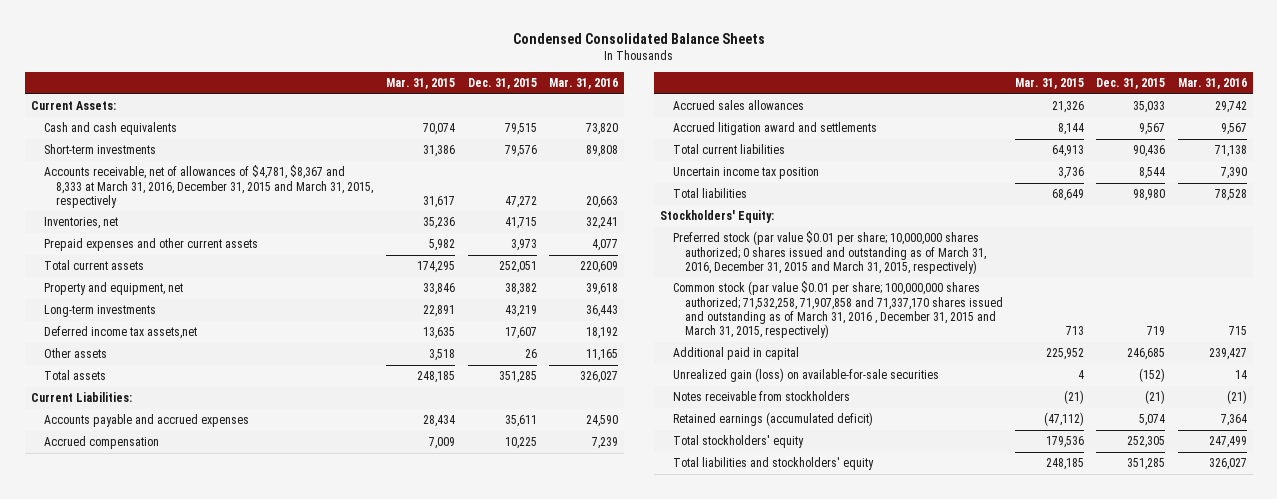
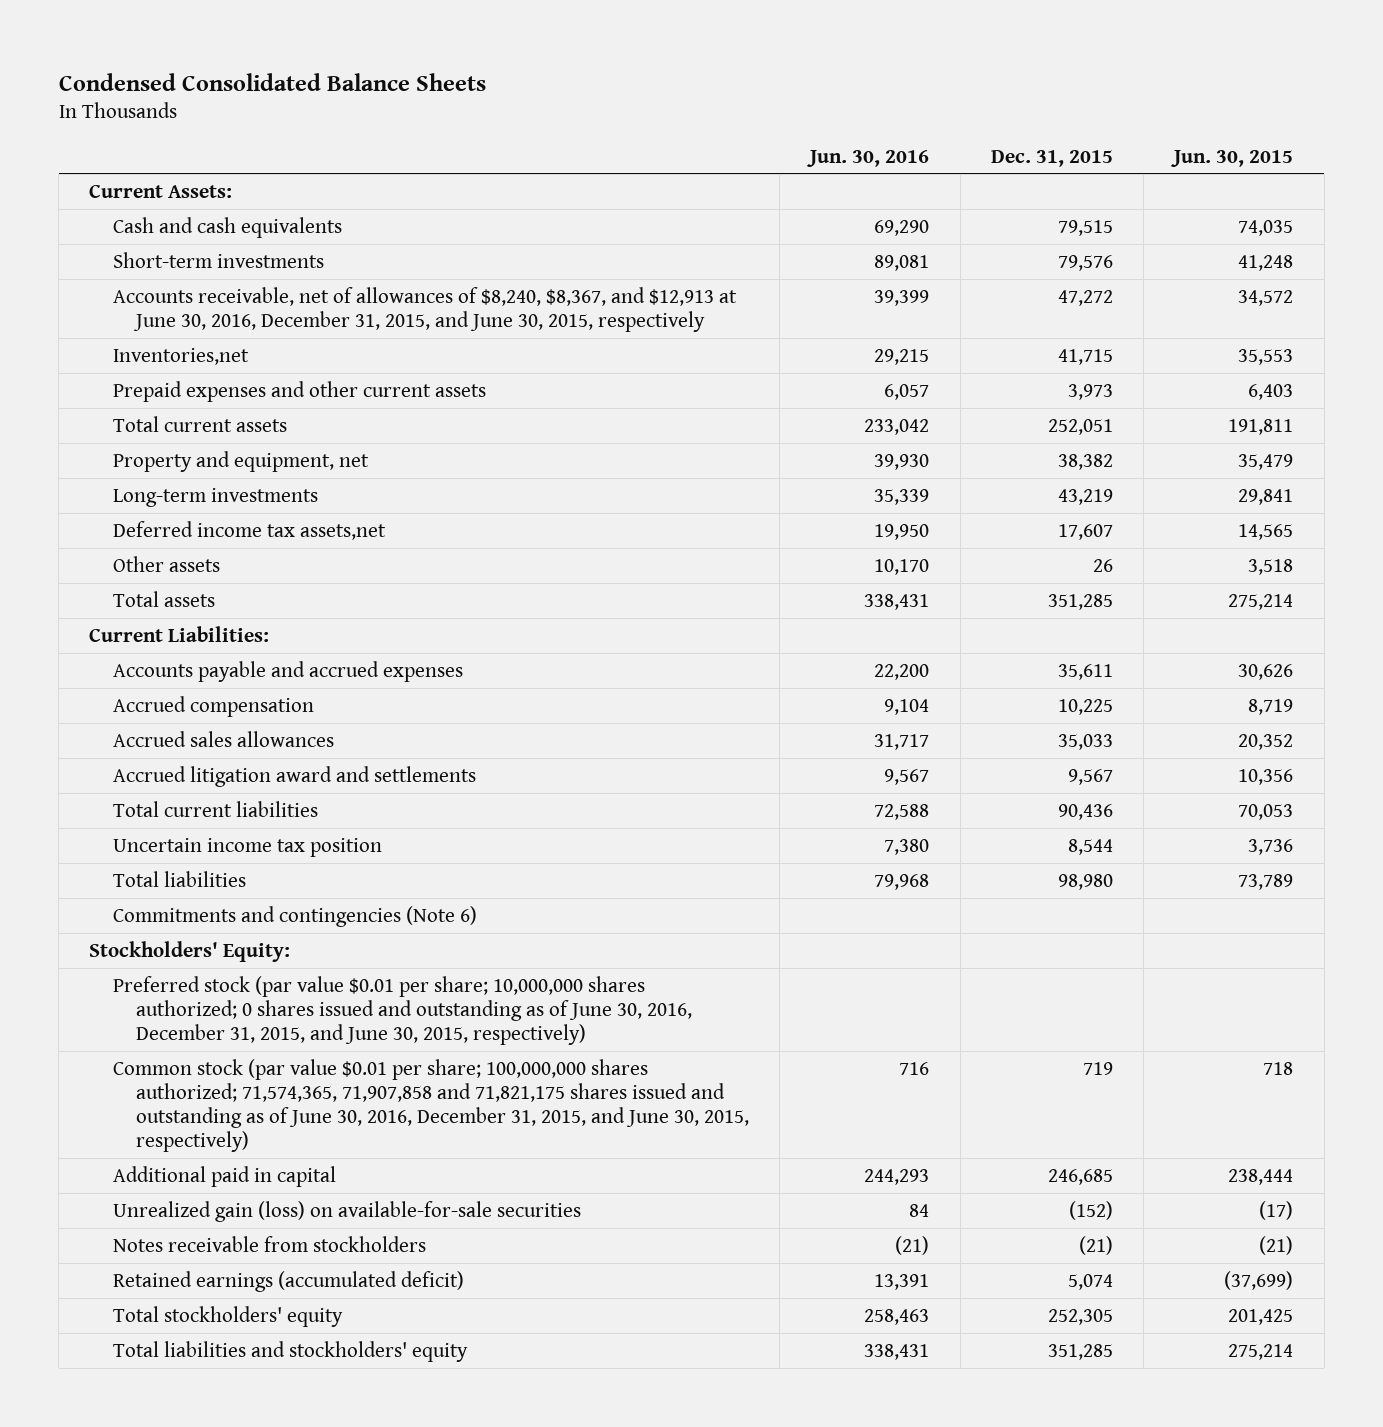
[386,77,456,89] Mar. 31, 2015 -> none
[548,77,618,89] Mar. 31, 2016 -> none
none -> [807,149,930,167] Jun. 30, 2016
none -> [1171,149,1294,167] Jun. 30, 2015
[43,165,374,208] Accounts receivable, net of allowances of $4,781, $8,367 and 8,333 at March 31, 2016, December 31, 2015 and March 31, 2015, respectively -> [112,286,737,332] Accounts receivable, net of allowances of $8,240, $8,367, and $12,913 at June 30, 2016, December 31, 2015, and June 30, 2015, respectively
[43,217,118,230] Inventories, net -> [112,347,249,365] Inventories,net
none -> [112,905,477,927] Commitments and contingencies (Note 6)
[672,231,987,274] Preferred stock (par value $0.01 per share; 10,000,000 shares authorized; 0 shares issued and outstanding as of March 31, 2016, December 31, 2015 and March 31, 2015, respectively) -> [112,975,692,1045] Preferred stock (par value $0.01 per share; 10,000,000 shares authorized; 0 shares issued and outstanding as of June 30, 2016, December 31, 2015, and June 30, 2015, respectively)
[672,281,1004,339] Common stock (par value $0.01 per share; 100,000,000 shares authorized; 71,532,258, 71,907,858 and 71,337,170 shares issued and outstanding as of March 31, 2016 , December 31, 2015 and March 31, 2015, respectively) -> [112,1058,749,1152] Common stock (par value $0.01 per share; 100,000,000 shares authorized; 71,574,365, 71,907,858 and 71,821,175 shares issued and outstanding as of June 30, 2016, December 31, 2015, and June 30, 2015, respectively)

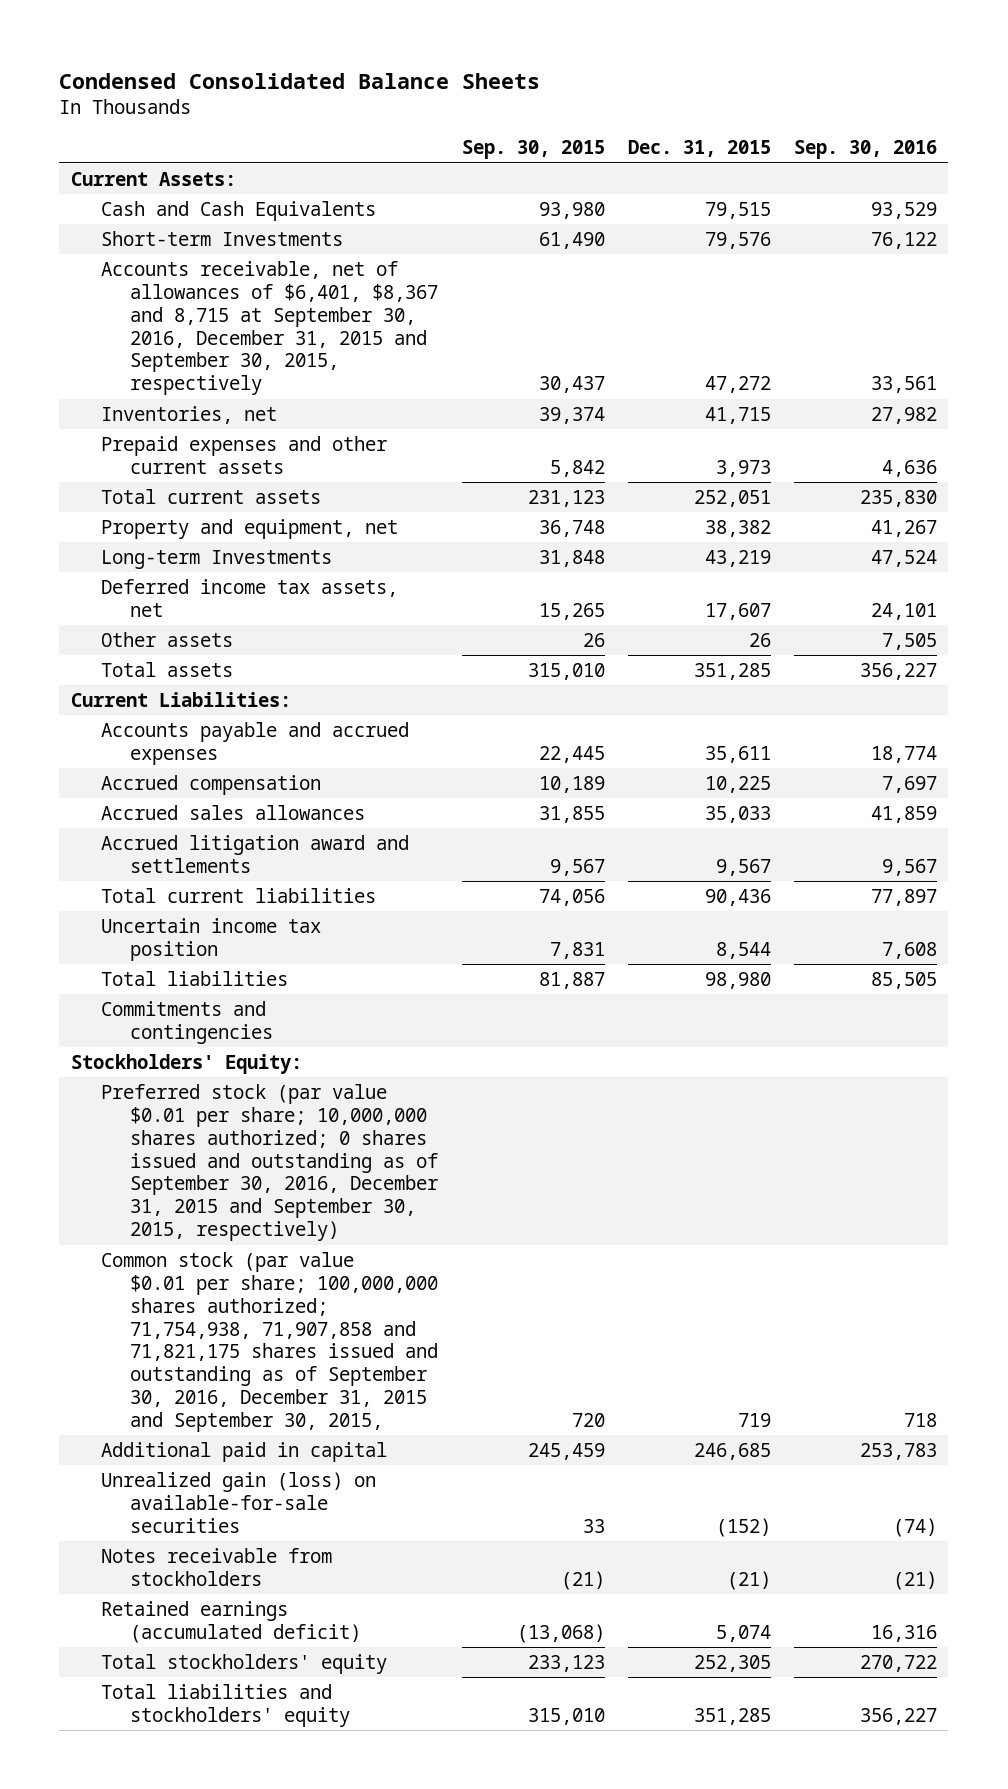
[807,149,930,167] Jun. 30, 2016 -> none
[1171,149,1294,167] Jun. 30, 2015 -> none
none -> [461,140,605,160] Sep. 30, 2015
none -> [793,140,937,160] Sep. 30, 2016
[112,216,342,238] Cash and cash equivalents -> [100,200,376,221] Cash and Cash Equivalents
[112,251,324,268] Short-term investments -> [100,230,343,246] Short-term Investments
[112,286,737,332] Accounts receivable, net of allowances of $8,240, $8,367, and $12,913 at June 30, 2016, December 31, 2015, and June 30, 2015, respectively -> [100,260,439,396] Accounts receivable, net of allowances of $6,401, $8,367 and 8,715 at September 30, 2016, December 31, 2015 and September 30, 2015, respectively
[112,347,249,365] Inventories,net -> [100,405,277,424] Inventories, net
[112,487,318,507] Long-term investments -> [100,549,332,569] Long-term Investments
[112,520,386,540] Deferred income tax assets,net -> [100,578,398,617] Deferred income tax assets, net
[112,905,477,927] Commitments and contingencies (Note 6) -> [100,1000,274,1044] Commitments and contingencies
[112,975,692,1045] Preferred stock (par value $0.01 per share; 10,000,000 shares authorized; 0 shares issued and outstanding as of June 30, 2016, December 31, 2015, and June 30, 2015, respectively) -> [100,1083,439,1242] Preferred stock (par value $0.01 per share; 10,000,000 shares authorized; 0 shares issued and outstanding as of September 30, 2016, December 31, 2015 and September 30, 2015, respectively)
[112,1058,749,1152] Common stock (par value $0.01 per share; 100,000,000 shares authorized; 71,574,365, 71,907,858 and 71,821,175 shares issued and outstanding as of June 30, 2016, December 31, 2015, and June 30, 2015, respectively) -> [100,1251,439,1433] Common stock (par value $0.01 per share; 100,000,000 shares authorized; 71,754,938, 71,907,858 and 71,821,175 shares issued and outstanding as of September 30, 2016, December 31, 2015 and September 30, 2015,

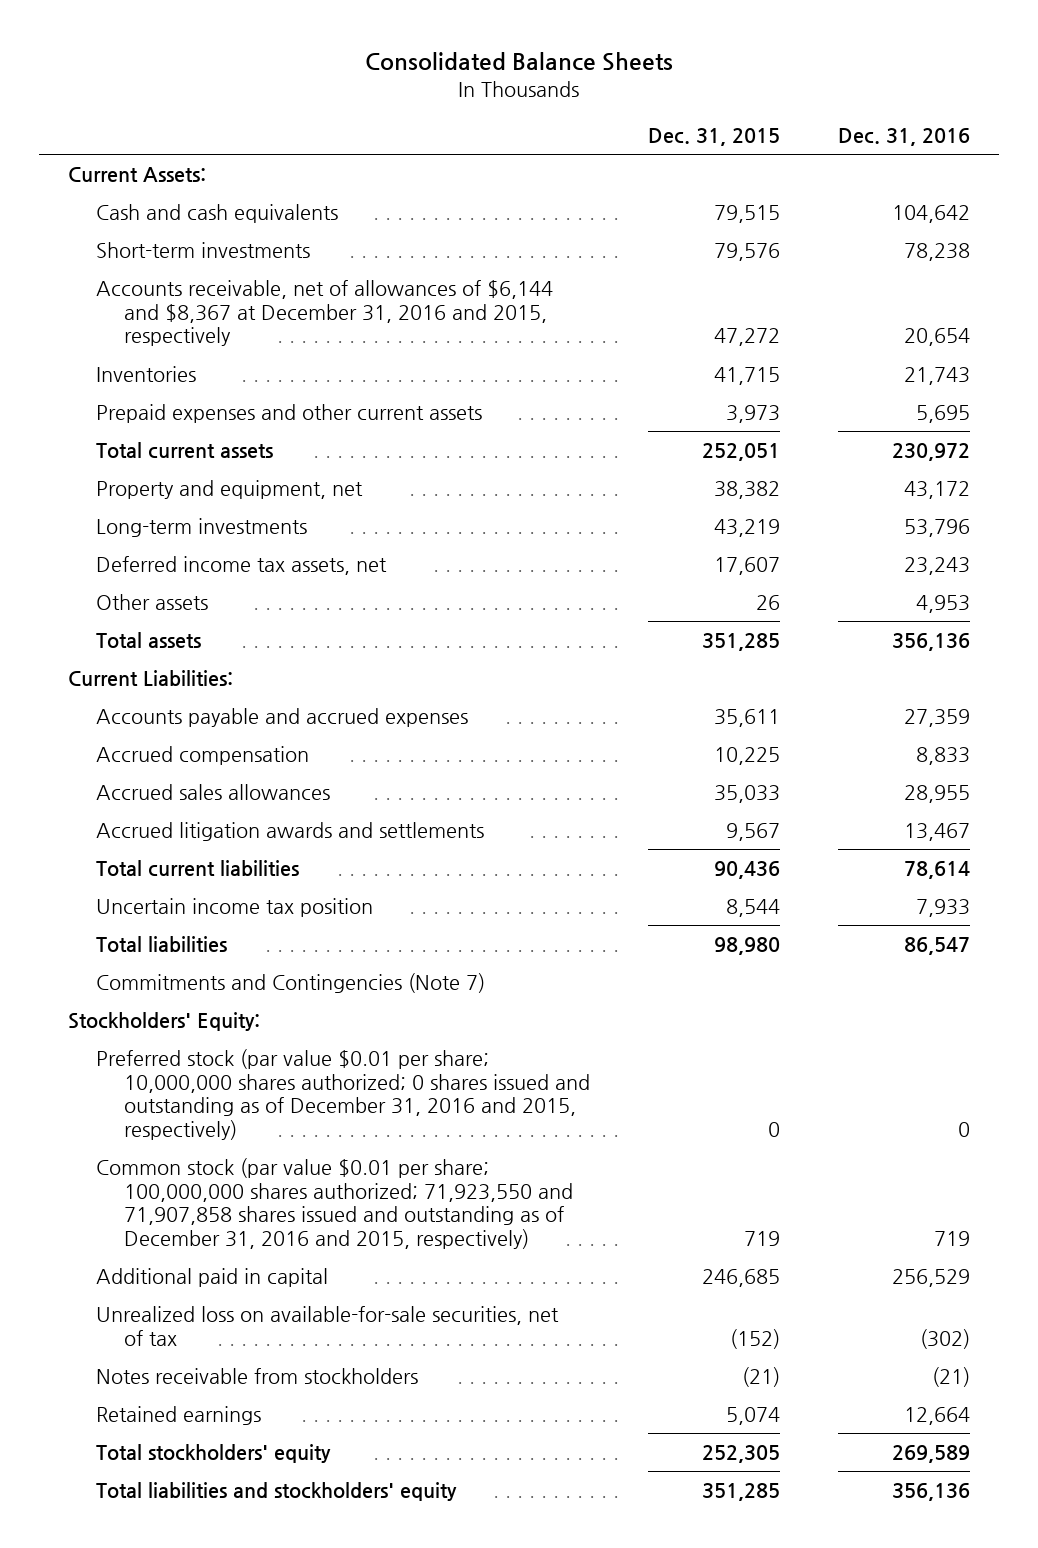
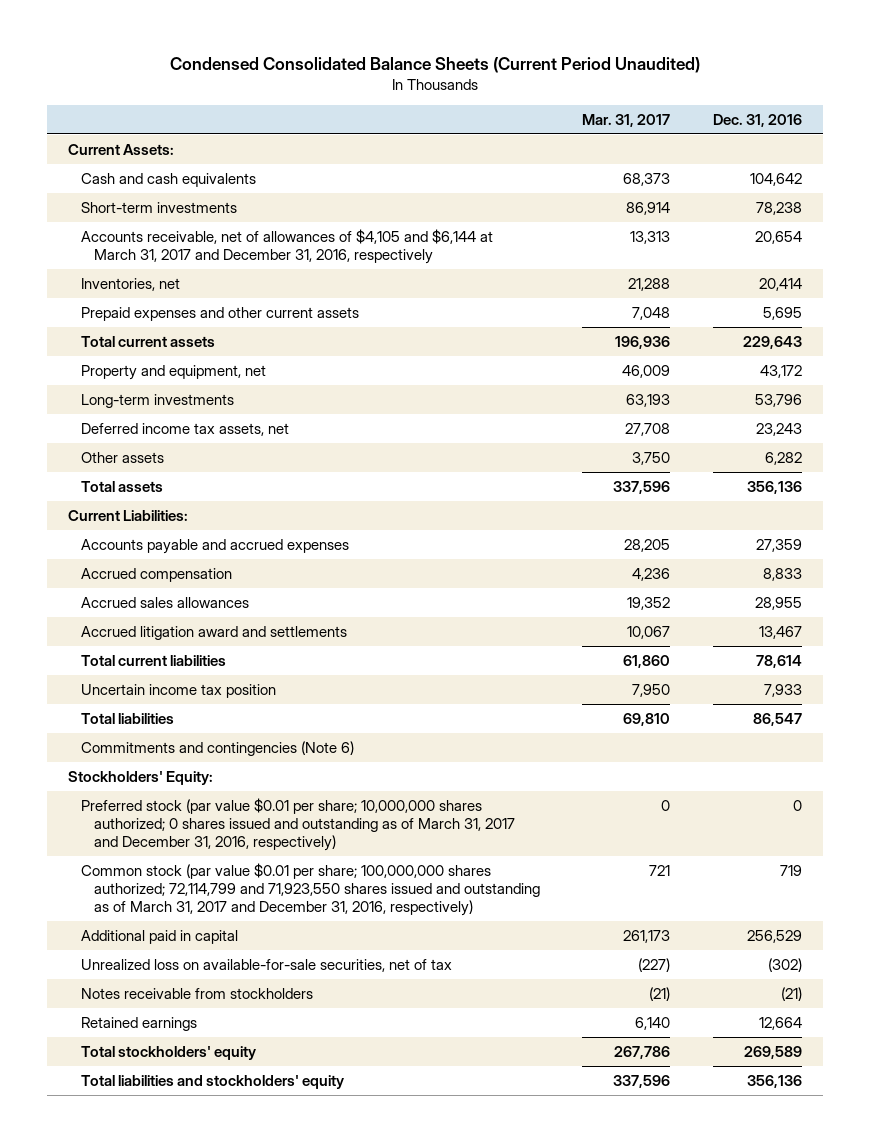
[364,52,673,72] Consolidated Balance Sheets -> [170,56,701,73] Condensed Consolidated Balance Sheets (Current Period Unaudited)
[648,128,781,147] Dec. 31, 2015 -> none
none -> [582,113,671,127] Mar. 31, 2017
[96,280,554,347] Accounts receivable, net of allowances of $6,144 and $8,367 at December 31, 2016 and 2015, respectively -> [80,228,493,264] Accounts receivable, net of allowances of $4,105 and $6,144 at March 31, 2017 and December 31, 2016, respectively
[96,366,197,383] Inventories -> [80,277,180,291] Inventories, net
[904,367,971,386] 21,743 -> [759,277,803,291] 20,414
[892,443,971,462] 230,972 -> [743,335,803,349] 229,643
[916,595,971,614] 4,953 -> [765,451,803,465] 6,282
[96,822,485,842] Accrued litigation awards and settlements -> [80,625,347,640] Accrued litigation award and settlements
[96,973,486,994] Commitments and Contingencies (Note 7) -> [80,740,354,756] Commitments and contingencies (Note 6)
[96,1049,591,1140] Preferred stock (par value $0.01 per share; 10,000,000 shares authorized; 0 shares issued and outstanding as of December 31, 2016 and 2015, respectively) -> [80,797,515,852] Preferred stock (par value $0.01 per share; 10,000,000 shares authorized; 0 shares issued and outstanding as of March 31, 2017 and December 31, 2016, respectively)
[96,1158,574,1249] Common stock (par value $0.01 per share; 100,000,000 shares authorized; 71,923,550 and 71,907,858 shares issued and outstanding as of December 31, 2016 and 2015, respectively) -> [80,862,540,917] Common stock (par value $0.01 per share; 100,000,000 shares authorized; 72,114,799 and 71,923,550 shares issued and outstanding as of March 31, 2017 and December 31, 2016, respectively)

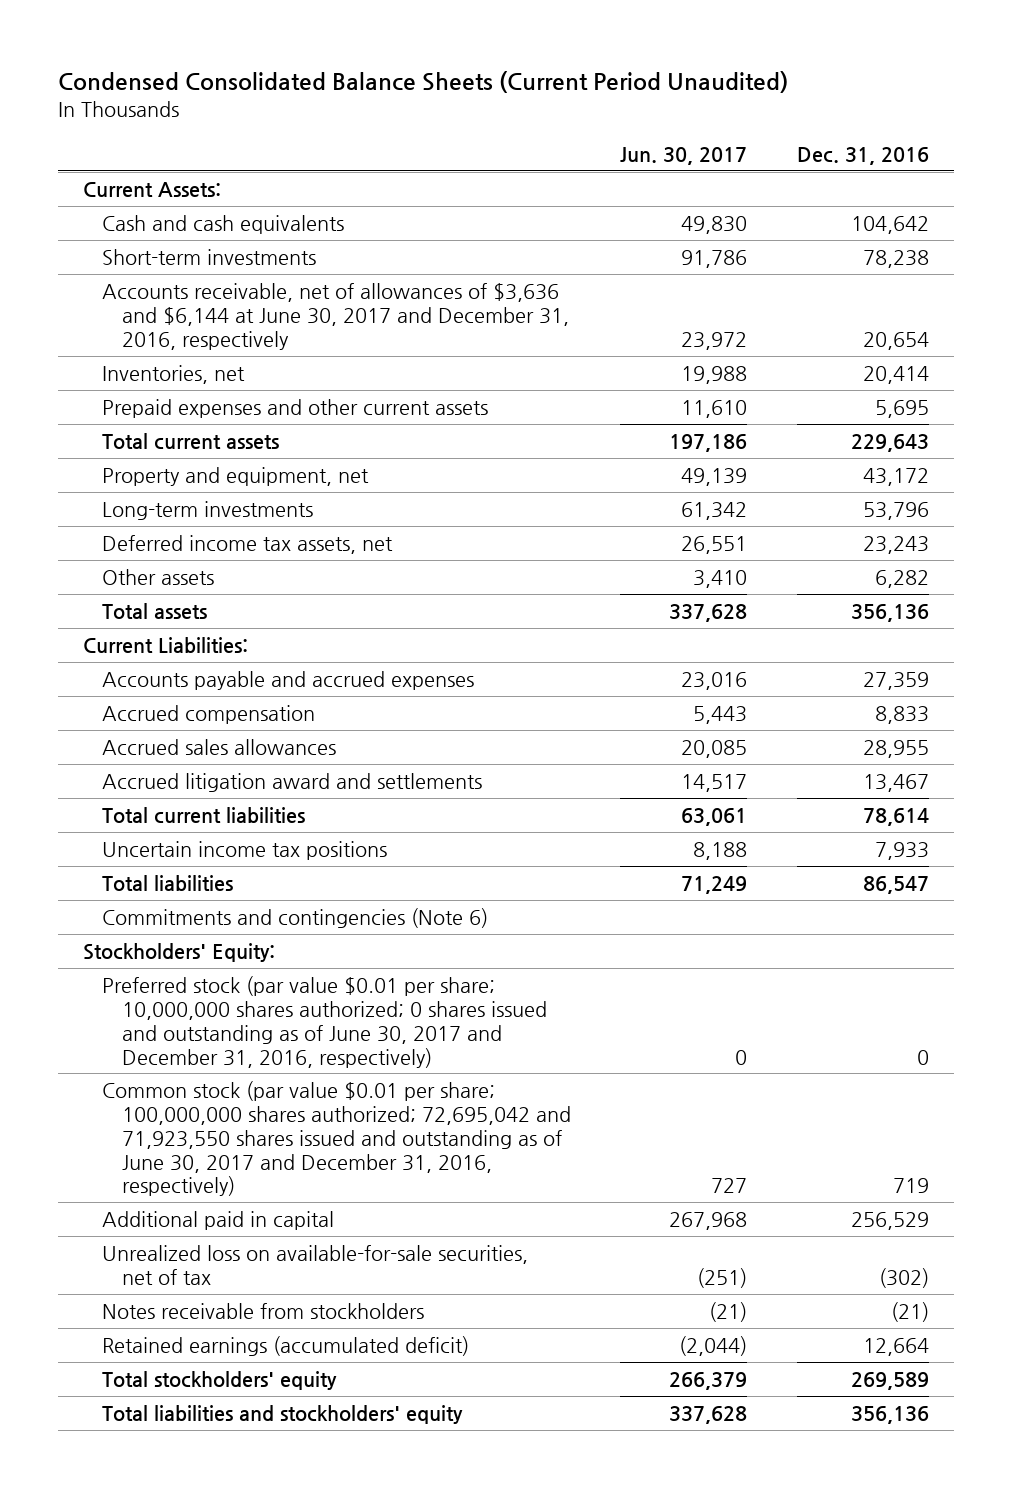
[582,113,671,127] Mar. 31, 2017 -> none
none -> [620,146,748,165] Jun. 30, 2017
[80,228,493,264] Accounts receivable, net of allowances of $4,105 and $6,144 at March 31, 2017 and December 31, 2016, respectively -> [102,283,569,350] Accounts receivable, net of allowances of $3,636 and $6,144 at June 30, 2017 and December 31, 2016, respectively
[80,683,276,698] Uncertain income tax position -> [102,841,388,861] Uncertain income tax positions
[80,797,515,852] Preferred stock (par value $0.01 per share; 10,000,000 shares authorized; 0 shares issued and outstanding as of March 31, 2017 and December 31, 2016, respectively) -> [102,976,547,1068] Preferred stock (par value $0.01 per share; 10,000,000 shares authorized; 0 shares issued and outstanding as of June 30, 2017 and December 31, 2016, respectively)
[80,862,540,917] Common stock (par value $0.01 per share; 100,000,000 shares authorized; 72,114,799 and 71,923,550 shares issued and outstanding as of March 31, 2017 and December 31, 2016, respectively) -> [102,1081,571,1197] Common stock (par value $0.01 per share; 100,000,000 shares authorized; 72,695,042 and 71,923,550 shares issued and outstanding as of June 30, 2017 and December 31, 2016, respectively)
[80,1016,197,1031] Retained earnings -> [102,1336,470,1357] Retained earnings (accumulated deficit)

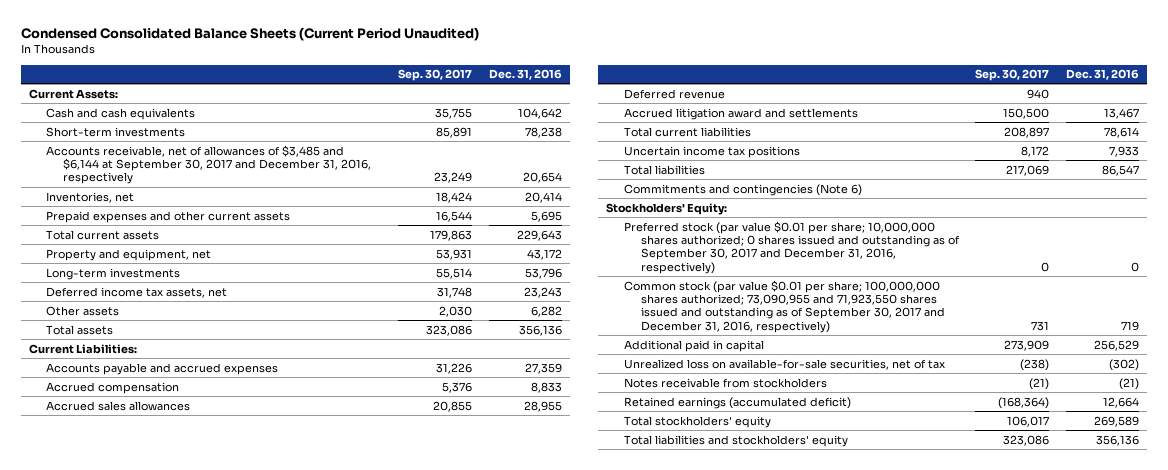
[620,146,748,165] Jun. 30, 2017 -> none
none -> [397,69,472,82] Sep. 30, 2017
[102,283,569,350] Accounts receivable, net of allowances of $3,636 and $6,144 at June 30, 2017 and December 31, 2016, respectively -> [46,144,372,185] Accounts receivable, net of allowances of $3,485 and $6,144 at September 30, 2017 and December 31, 2016, respectively
none -> [623,88,725,99] Deferred revenue
[102,976,547,1068] Preferred stock (par value $0.01 per share; 10,000,000 shares authorized; 0 shares issued and outstanding as of June 30, 2017 and December 31, 2016, respectively) -> [623,220,960,274] Preferred stock (par value $0.01 per share; 10,000,000 shares authorized; 0 shares issued and outstanding as of September 30, 2017 and December 31, 2016, respectively)
[102,1081,571,1197] Common stock (par value $0.01 per share; 100,000,000 shares authorized; 72,695,042 and 71,923,550 shares issued and outstanding as of June 30, 2017 and December 31, 2016, respectively) -> [623,279,945,333] Common stock (par value $0.01 per share; 100,000,000 shares authorized; 73,090,955 and 71,923,550 shares issued and outstanding as of September 30, 2017 and December 31, 2016, respectively)

